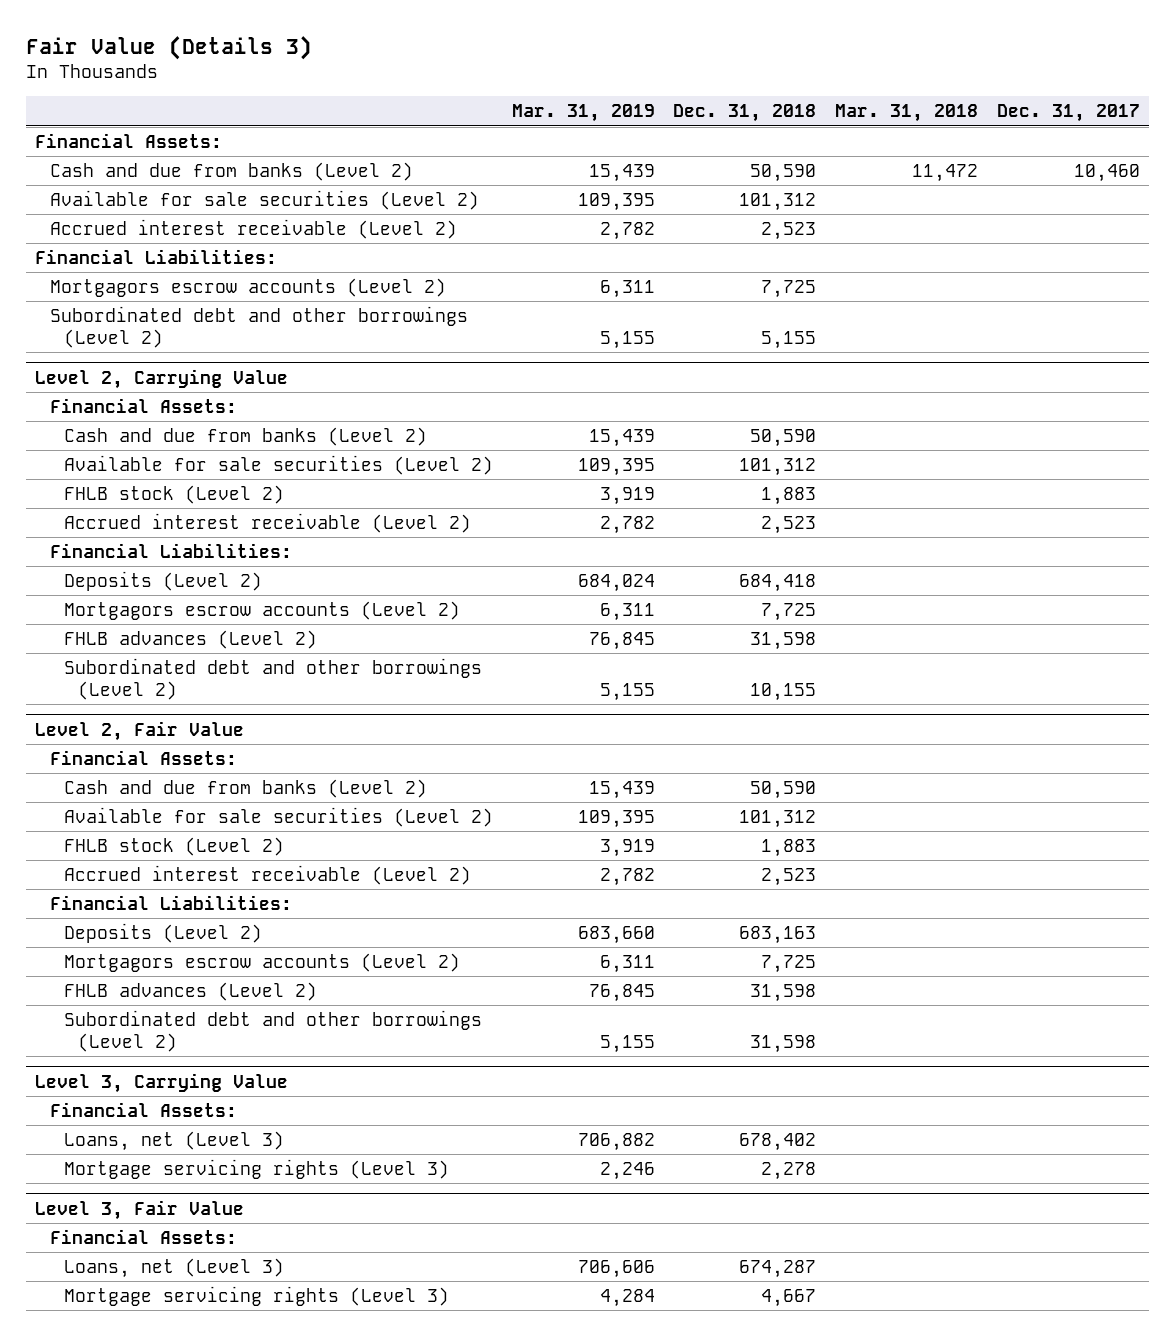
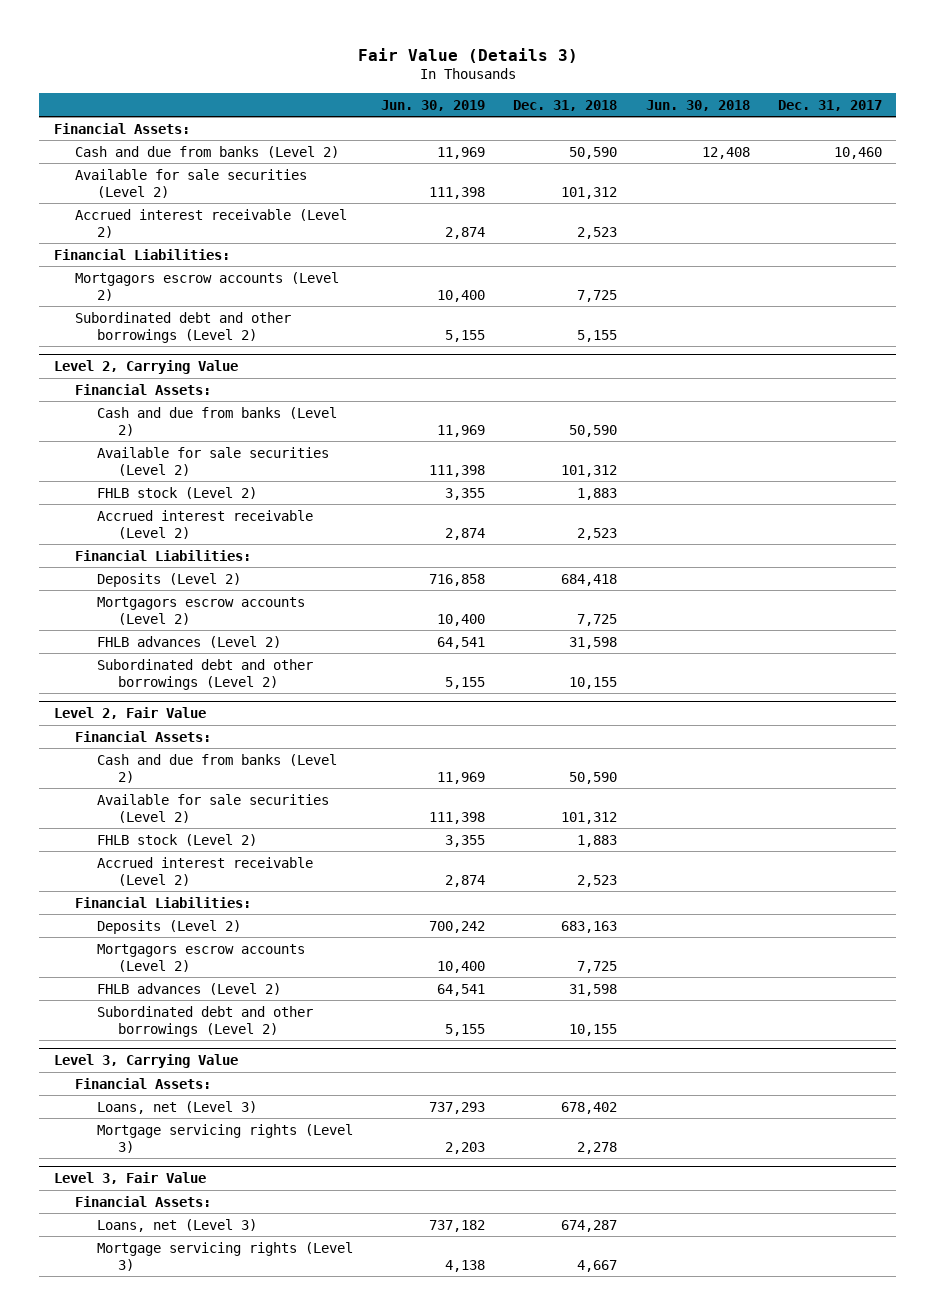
[511,104,655,123] Mar. 31, 2019 -> none
[835,104,979,123] Mar. 31, 2018 -> none
none -> [381,99,486,111] Jun. 30, 2019
none -> [645,99,750,111] Jun. 30, 2018
[750,1034,817,1053] 31,598 -> [569,1023,618,1036] 10,155

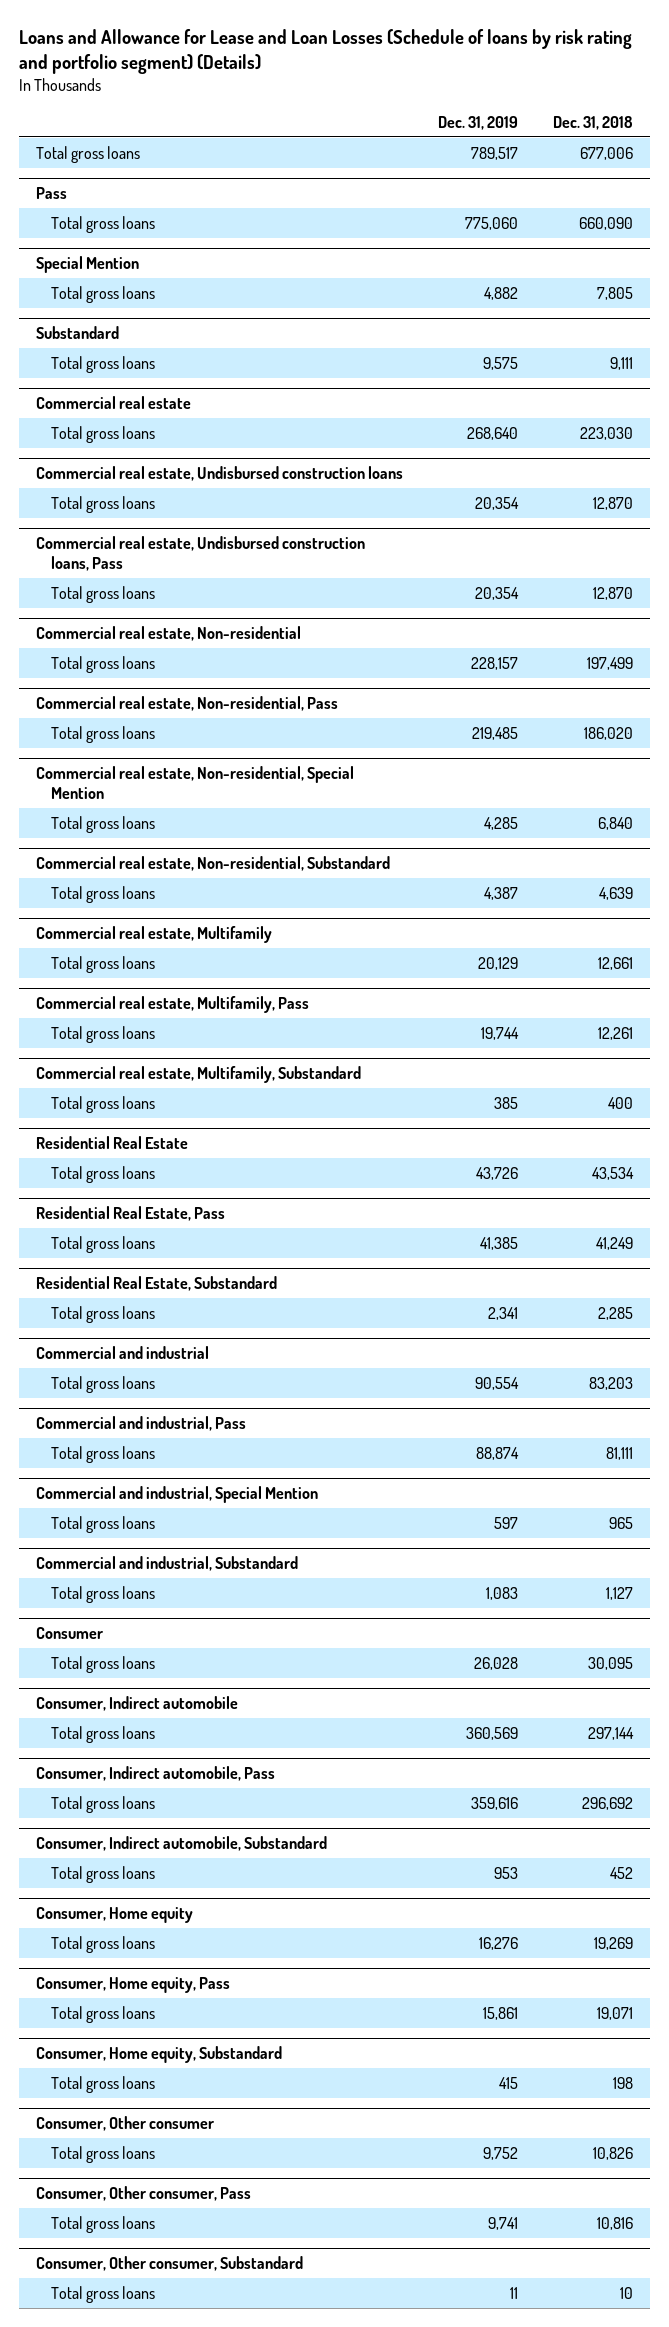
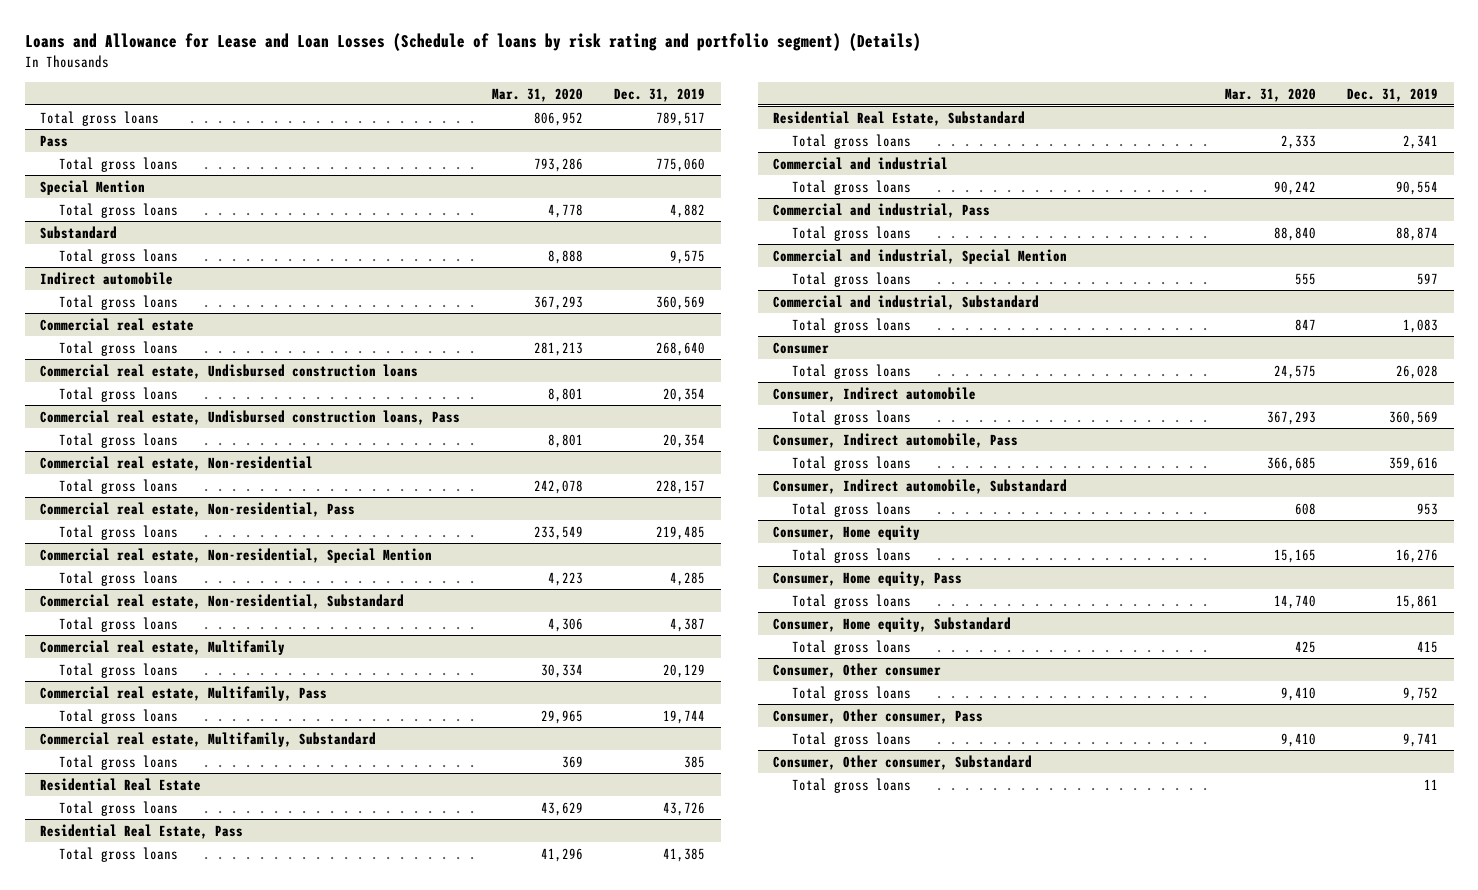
[552,115,633,130] Dec. 31, 2018 -> none
none -> [491,87,583,102] Mar. 31, 2020
none -> [40,271,174,285] Indirect automobile
none -> [58,294,178,310] Total gross loans

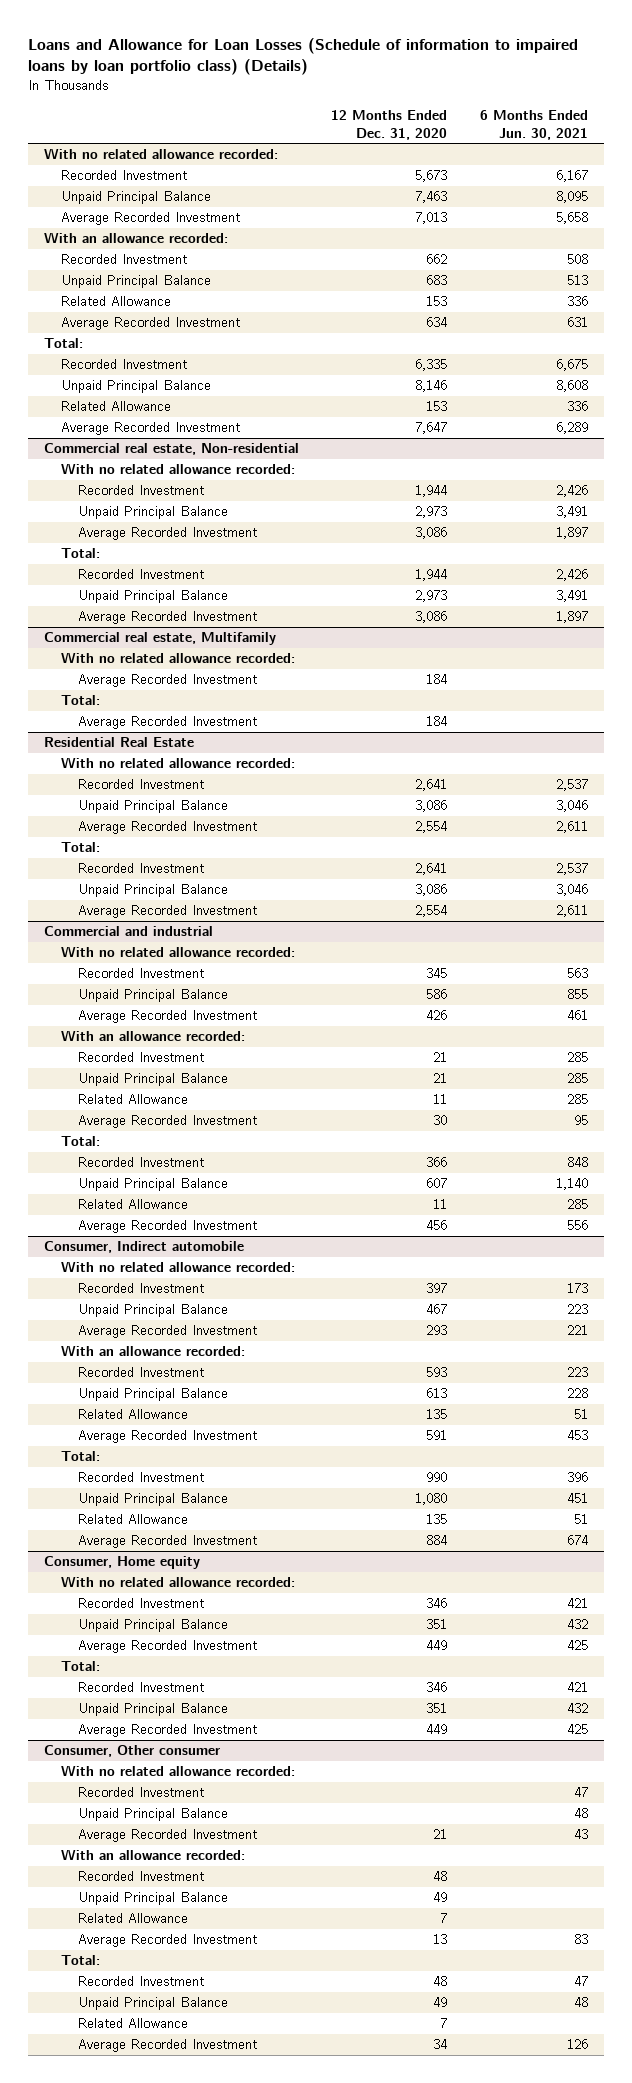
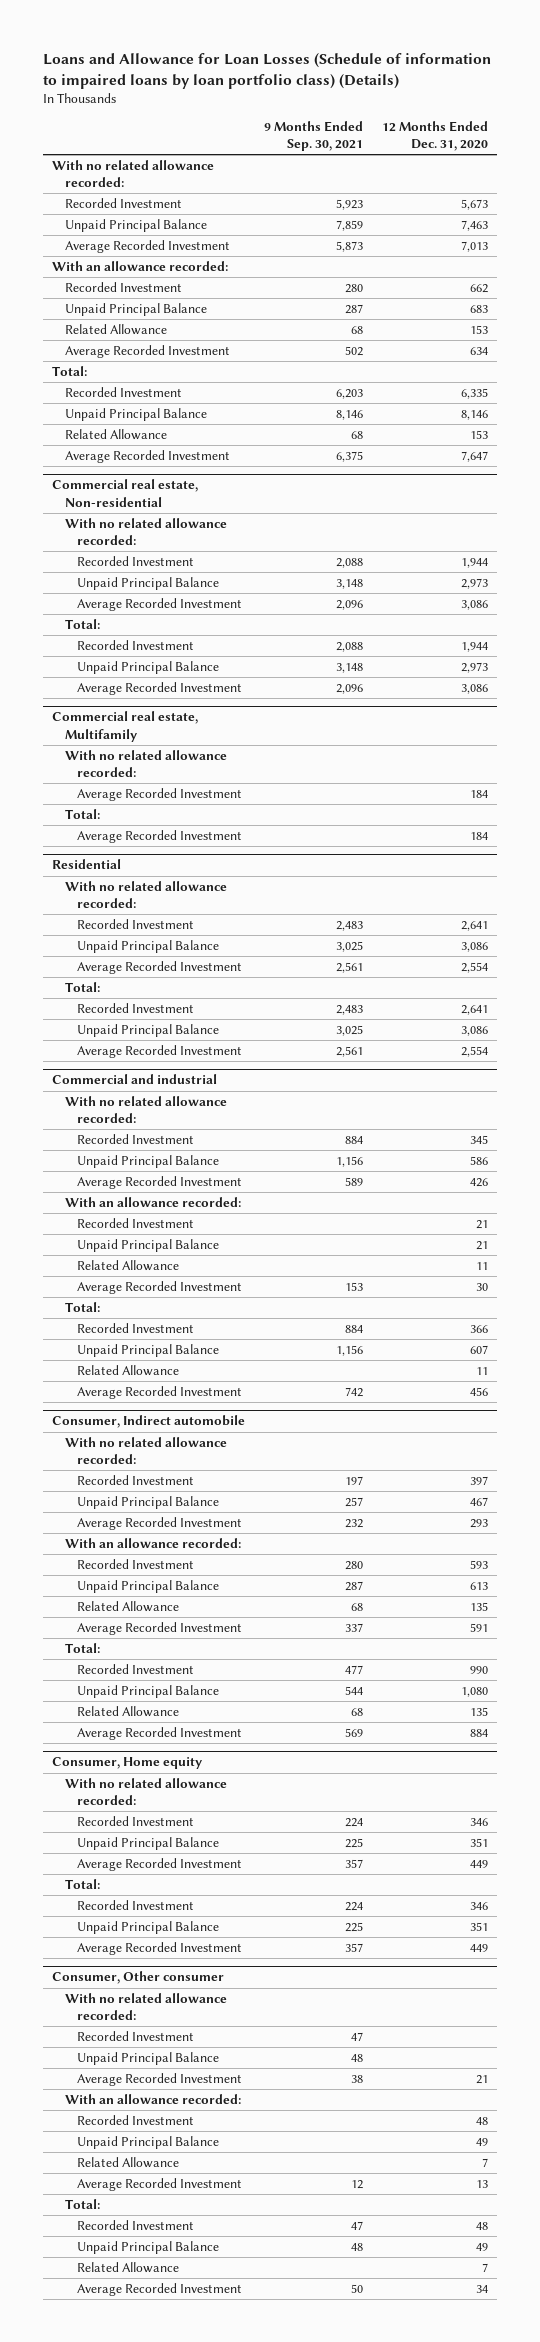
[479,109,588,140] 6 Months Ended Jun. 30, 2021 -> none
none -> [263,121,363,152] 9 Months Ended Sep. 30, 2021
[43,737,194,748] Residential Real Estate -> [52,859,122,870] Residential

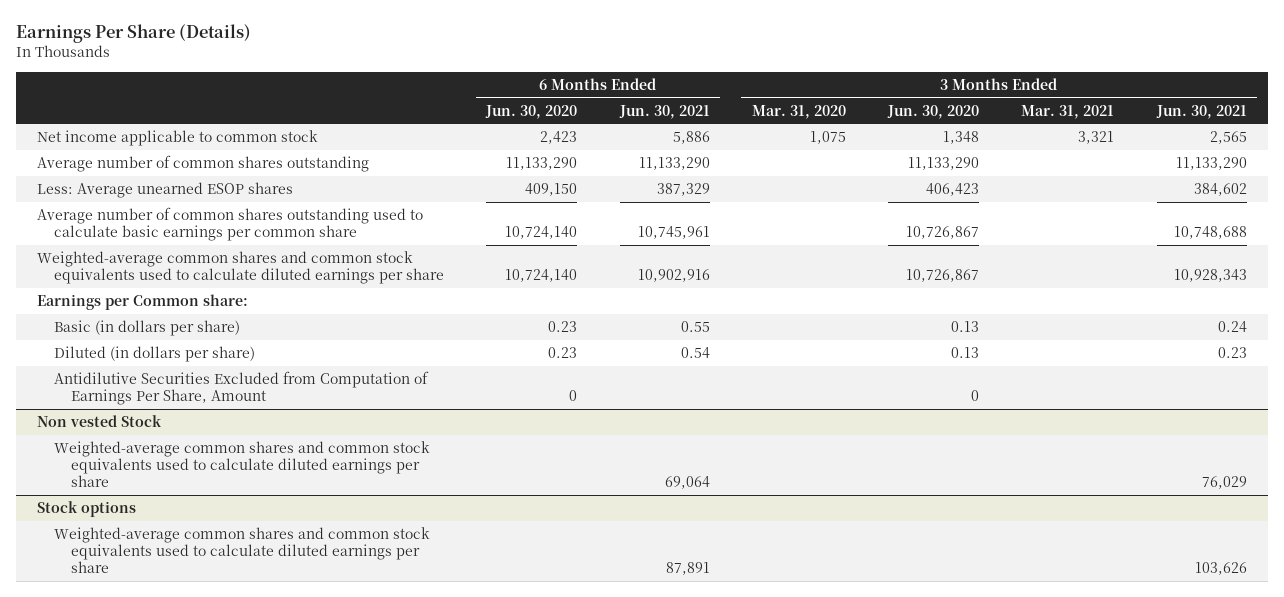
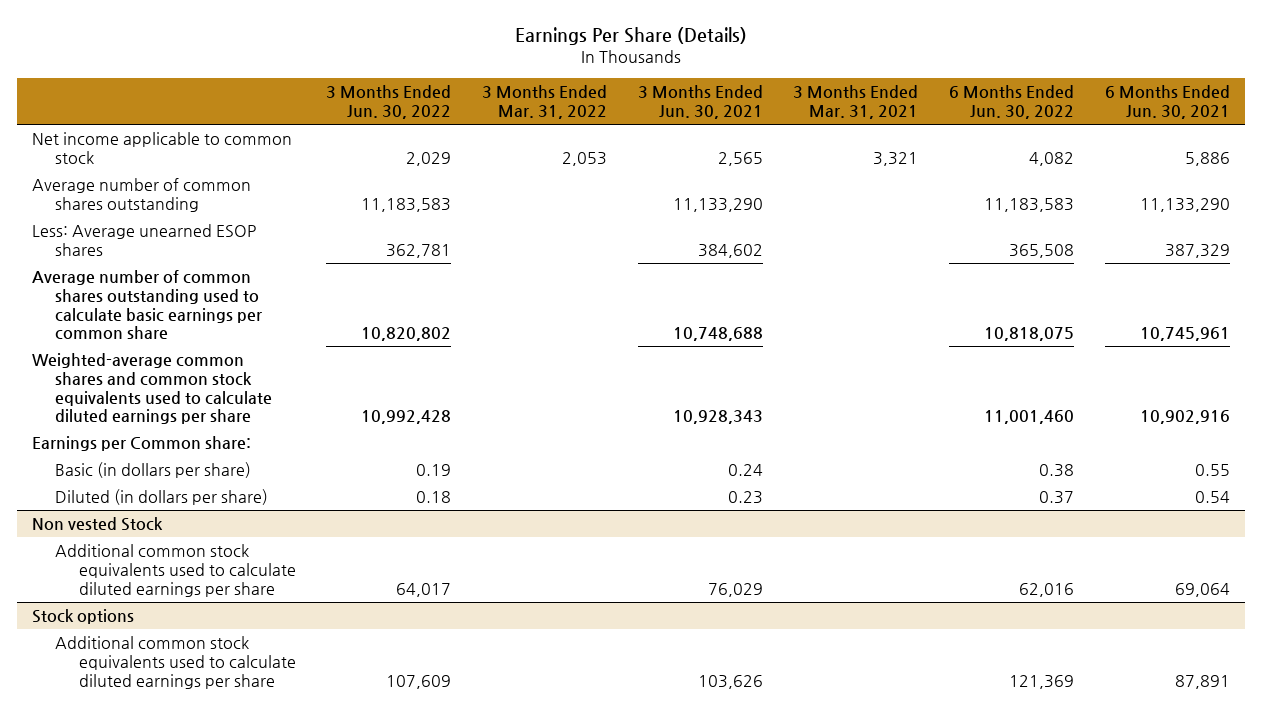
[485,104,578,119] Jun. 30, 2020 -> none
[751,104,846,119] Mar. 31, 2020 -> none
[887,104,980,119] Jun. 30, 2020 -> none
none -> [326,85,452,119] 3 Months Ended Jun. 30, 2022
none -> [482,85,608,119] 3 Months Ended Mar. 31, 2022
none -> [949,85,1075,119] 6 Months Ended Jun. 30, 2022
[53,371,429,406] Antidilutive Securities Excluded from Computation of Earnings Per Share, Amount -> none
[53,441,430,488] Weighted-average common shares and common stock equivalents used to calculate diluted earnings per share -> [55,544,296,597] Additional common stock equivalents used to calculate diluted earnings per share
[53,527,430,574] Weighted-average common shares and common stock equivalents used to calculate diluted earnings per share -> [55,636,296,689] Additional common stock equivalents used to calculate diluted earnings per share

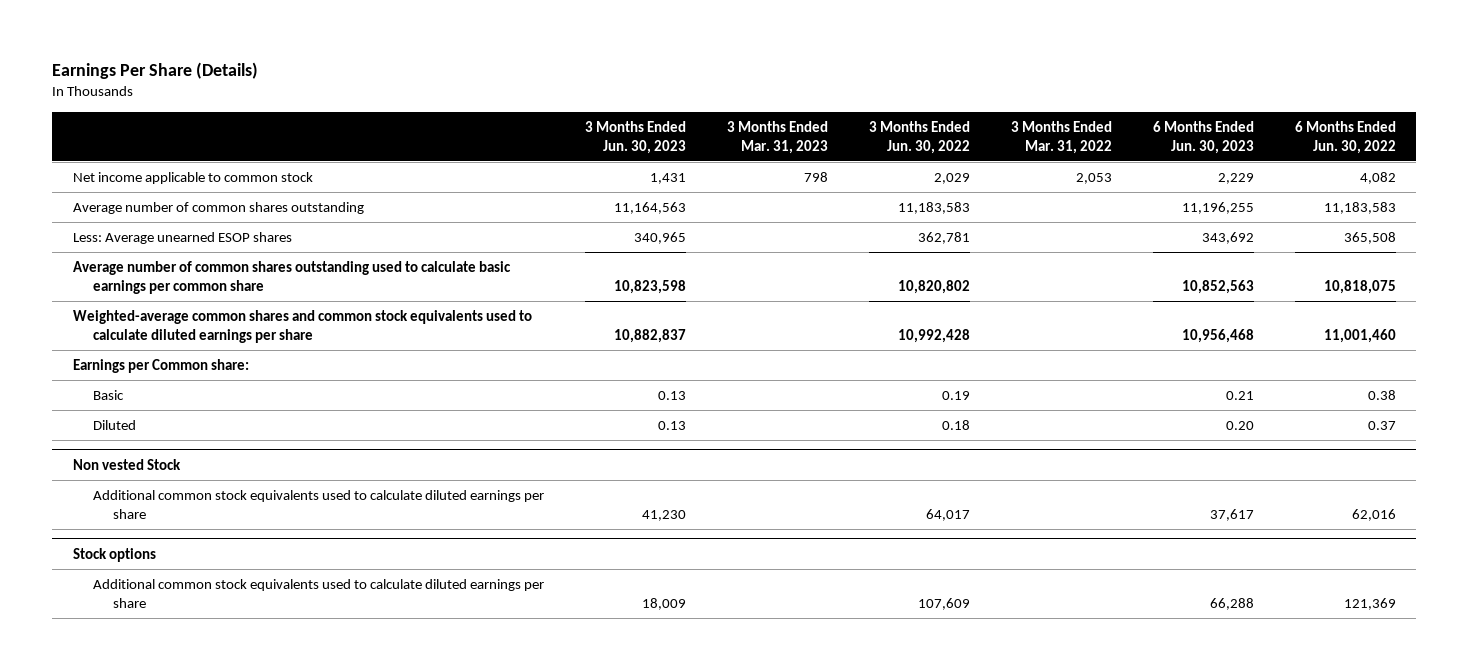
[637,85,763,119] 3 Months Ended Jun. 30, 2021 -> none
[793,85,919,119] 3 Months Ended Mar. 31, 2021 -> none
[1104,85,1230,119] 6 Months Ended Jun. 30, 2021 -> none
none -> [584,120,686,154] 3 Months Ended Jun. 30, 2023
none -> [726,120,828,154] 3 Months Ended Mar. 31, 2023
none -> [1152,120,1254,154] 6 Months Ended Jun. 30, 2023
[55,462,252,479] Basic (in dollars per share) -> [93,390,125,401] Basic
[55,489,269,506] Diluted (in dollars per share) -> [93,420,137,431] Diluted

